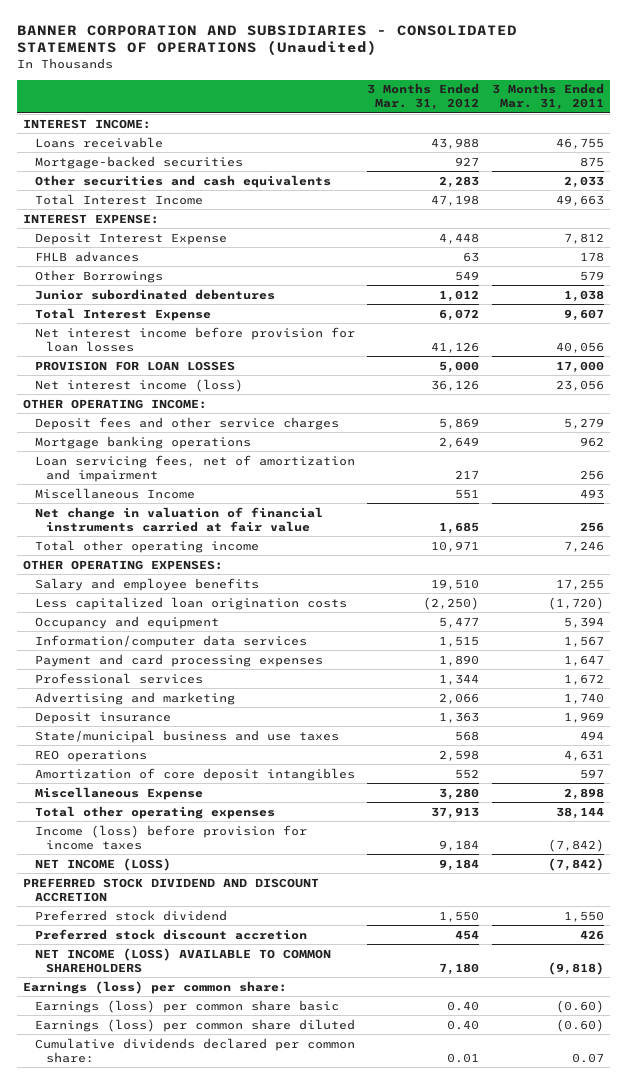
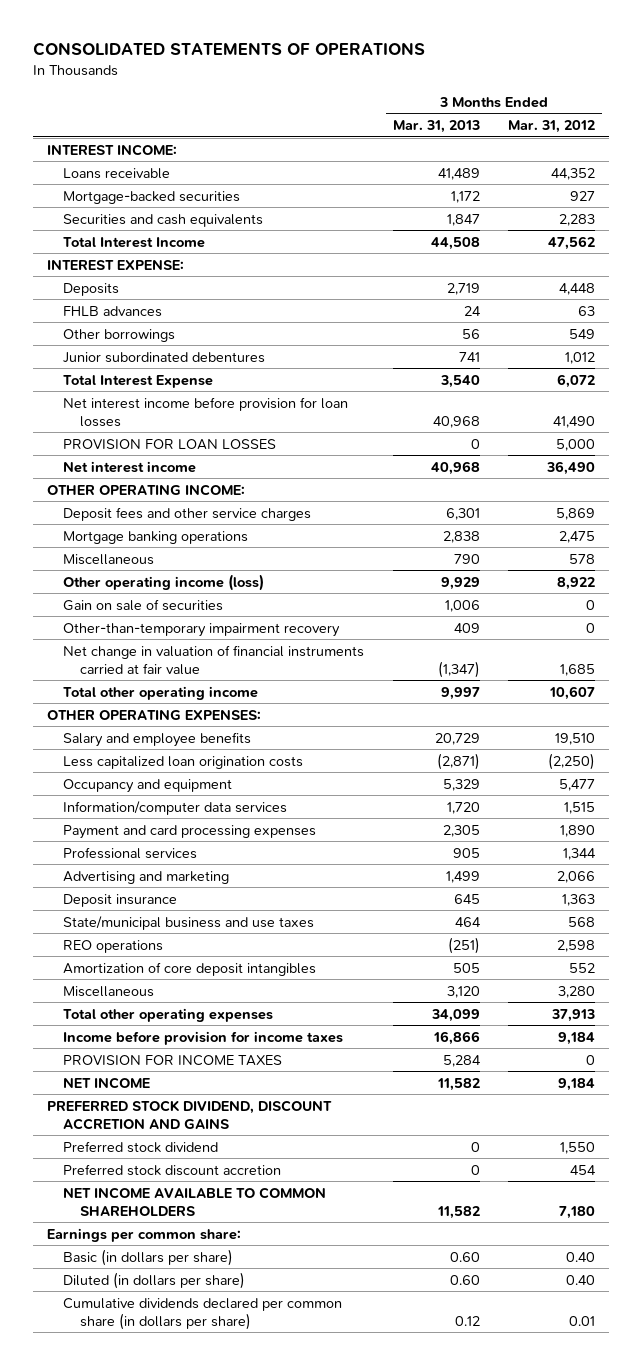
[16,24,517,56] BANNER CORPORATION AND SUBSIDIARIES - CONSOLIDATED STATEMENTS OF OPERATIONS (Unaudited) -> [32,42,425,57] CONSOLIDATED STATEMENTS OF OPERATIONS
[491,83,604,111] 3 Months Ended Mar. 31, 2011 -> none
none -> [392,120,480,134] Mar. 31, 2013
[431,137,480,149] 43,988 -> [551,167,596,180] 44,352
[34,174,331,188] Other securities and cash equivalents -> [63,213,264,227] Securities and cash equivalents
[431,194,480,206] 47,198 -> [548,235,596,250] 47,562
[34,232,227,245] Deposit Interest Expense -> [63,282,120,296] Deposits
[34,269,163,283] Other Borrowings -> [63,328,176,342] Other borrowings
[431,341,480,353] 41,126 -> [553,415,596,428] 41,490
[34,378,243,392] Net interest income (loss) -> [63,460,197,473] Net interest income
[431,379,480,391] 36,126 -> [546,460,596,475] 36,490
[34,454,355,482] Loan servicing fees, net of amortization and impairment -> none
[439,436,480,448] 2,649 -> [559,530,596,543] 2,475
[34,487,195,499] Miscellaneous Income -> [63,553,155,565] Miscellaneous
[455,488,480,499] 551 -> [569,553,596,564] 578
none -> [63,573,265,591] Other operating income (loss)
none -> [63,598,224,611] Gain on sale of securities
none -> [63,622,341,637] Other-than-temporary impairment recovery
[431,540,480,552] 10,971 -> [549,685,596,700] 10,607
[34,786,203,800] Miscellaneous Expense -> [63,985,155,997] Miscellaneous
[34,824,307,850] Income (loss) before provision for income taxes -> [63,1030,344,1045] Income before provision for income taxes
none -> [63,1054,283,1066] PROVISION FOR INCOME TAXES
[34,857,171,871] NET INCOME (LOSS) -> [63,1076,151,1089] NET INCOME
[22,877,319,902] PREFERRED STOCK DIVIDEND AND DISCOUNT ACCRETION -> [46,1099,332,1130] PREFERRED STOCK DIVIDEND, DISCOUNT ACCRETION AND GAINS
[34,947,331,973] NET INCOME (LOSS) AVAILABLE TO COMMON SHAREHOLDERS -> [63,1186,327,1216] NET INCOME AVAILABLE TO COMMON SHAREHOLDERS
[22,980,287,994] Earnings (loss) per common share: -> [46,1227,241,1242] Earnings per common share:
[34,999,339,1013] Earnings (loss) per common share basic -> [63,1248,234,1266] Basic (in dollars per share)
[34,1018,355,1032] Earnings (loss) per common share diluted -> [63,1271,246,1289] Diluted (in dollars per share)
[34,1037,355,1063] Cumulative dividends declared per common share: -> [63,1297,343,1330] Cumulative dividends declared per common share (in dollars per share)

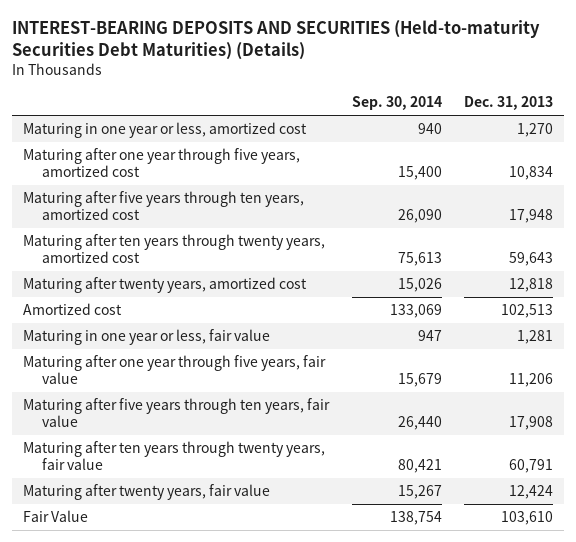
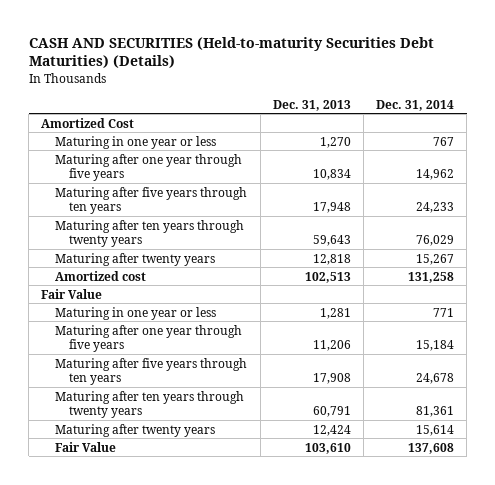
[11,19,540,60] INTEREST-BEARING DEPOSITS AND SECURITIES (Held-to-maturity Securities Debt Maturities) (Details) -> [28,36,434,69] CASH AND SECURITIES (Held-to-maturity Securities Debt Maturities) (Details)
[351,96,442,111] Sep. 30, 2014 -> none
none -> [375,99,454,111] Dec. 31, 2014
none -> [41,117,135,128] Amortized Cost
[22,122,307,139] Maturing in one year or less, amortized cost -> [55,135,217,149] Maturing in one year or less
[22,148,300,177] Maturing after one year through five years, amortized cost -> [55,153,243,181] Maturing after one year through five years
[22,191,304,220] Maturing after five years through ten years, amortized cost -> [55,186,248,214] Maturing after five years through ten years
[22,234,325,263] Maturing after ten years through twenty years, amortized cost -> [55,219,245,247] Maturing after ten years through twenty years
[22,277,307,294] Maturing after twenty years, amortized cost -> [55,252,216,266] Maturing after twenty years
none -> [41,288,103,299] Fair Value
[22,329,270,346] Maturing in one year or less, fair value -> [55,306,217,320] Maturing in one year or less
[22,355,326,384] Maturing after one year through five years, fair value -> [55,324,243,352] Maturing after one year through five years
[22,398,330,427] Maturing after five years through ten years, fair value -> [55,357,248,385] Maturing after five years through ten years
[22,441,325,470] Maturing after ten years through twenty years, fair value -> [55,390,245,418] Maturing after ten years through twenty years
[22,484,270,501] Maturing after twenty years, fair value -> [55,423,216,437] Maturing after twenty years

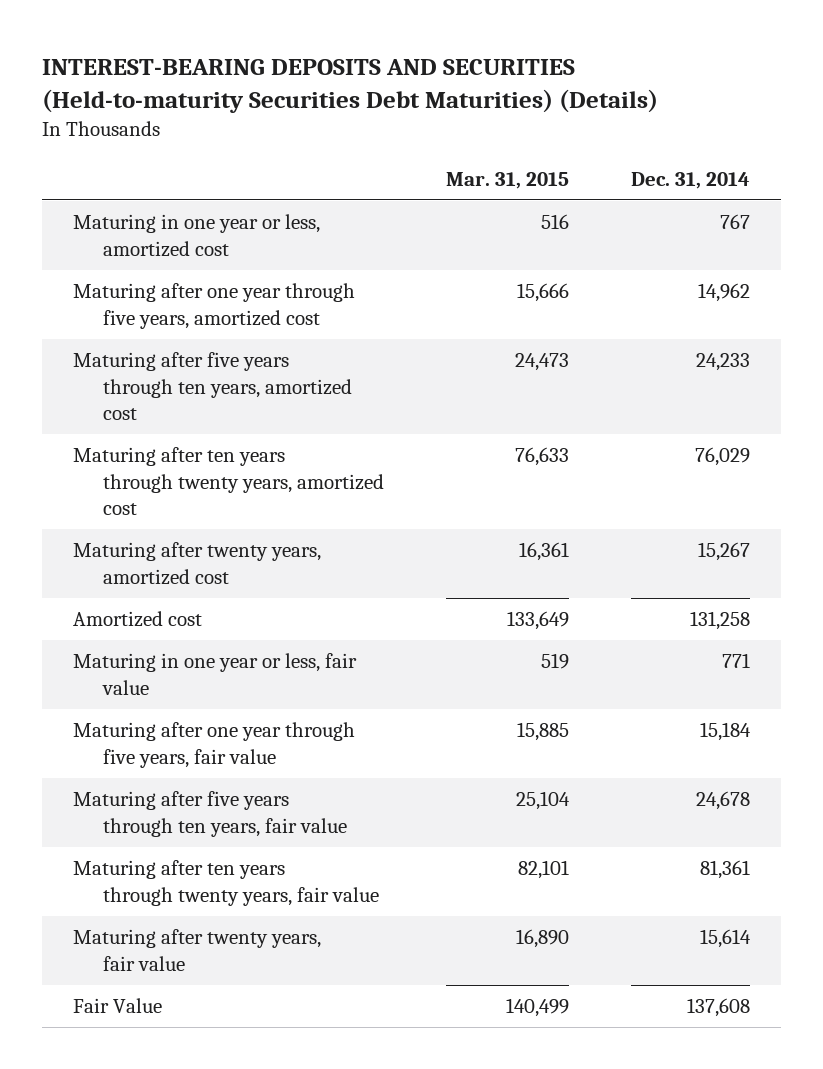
[28,36,434,69] CASH AND SECURITIES (Held-to-maturity Securities Debt Maturities) (Details) -> [42,58,659,113] INTEREST-BEARING DEPOSITS AND SECURITIES (Held-to-maturity Securities Debt Maturities) (Details)
[272,99,351,111] Dec. 31, 2013 -> none
none -> [445,171,569,189] Mar. 31, 2015
[41,117,135,128] Amortized Cost -> none
[55,135,217,149] Maturing in one year or less -> [73,214,321,257] Maturing in one year or less, amortized cost
[55,153,243,181] Maturing after one year through five years -> [73,283,356,329] Maturing after one year through five years, amortized cost
[55,186,248,214] Maturing after five years through ten years -> [73,352,352,420] Maturing after five years through ten years, amortized cost
[55,219,245,247] Maturing after ten years through twenty years -> [73,447,384,515] Maturing after ten years through twenty years, amortized cost
[55,252,216,266] Maturing after twenty years -> [73,542,322,585] Maturing after twenty years, amortized cost
[41,288,103,299] Fair Value -> none
[55,306,217,320] Maturing in one year or less -> [73,653,358,695] Maturing in one year or less, fair value
[55,324,243,352] Maturing after one year through five years -> [73,722,356,768] Maturing after one year through five years, fair value
[55,357,248,385] Maturing after five years through ten years -> [73,791,347,837] Maturing after five years through ten years, fair value
[55,390,245,418] Maturing after ten years through twenty years -> [73,860,379,906] Maturing after ten years through twenty years, fair value
[55,423,216,437] Maturing after twenty years -> [73,929,322,971] Maturing after twenty years, fair value

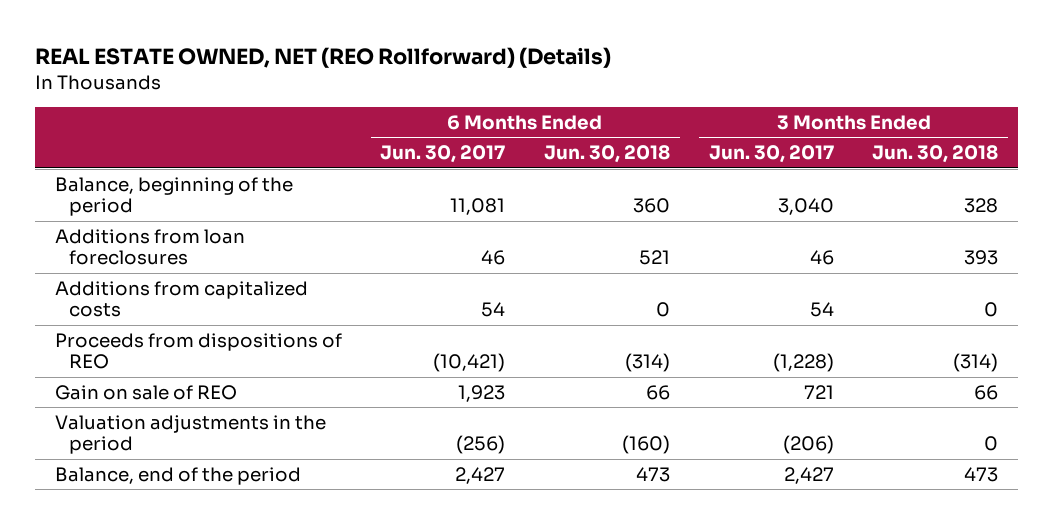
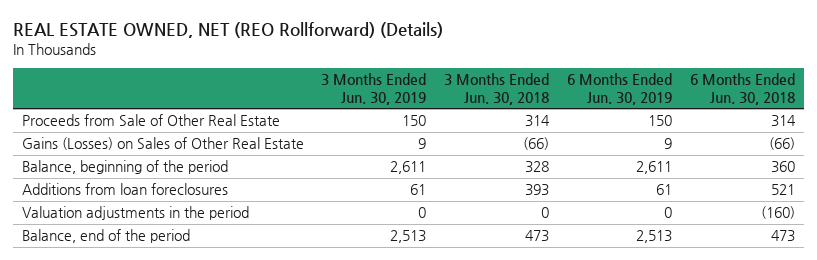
[380,145,506,164] Jun. 30, 2017 -> none
[708,145,834,164] Jun. 30, 2017 -> none
none -> [321,73,427,105] 3 Months Ended Jun. 30, 2019
none -> [567,73,673,105] 6 Months Ended Jun. 30, 2019
none -> [21,114,280,127] Proceeds from Sale of Other Real Estate
none -> [21,137,304,151] Gains (Losses) on Sales of Other Real Estate
[54,280,308,318] Additions from capitalized costs -> none
[54,332,342,370] Proceeds from dispositions of REO -> none
[54,384,237,400] Gain on sale of REO -> none

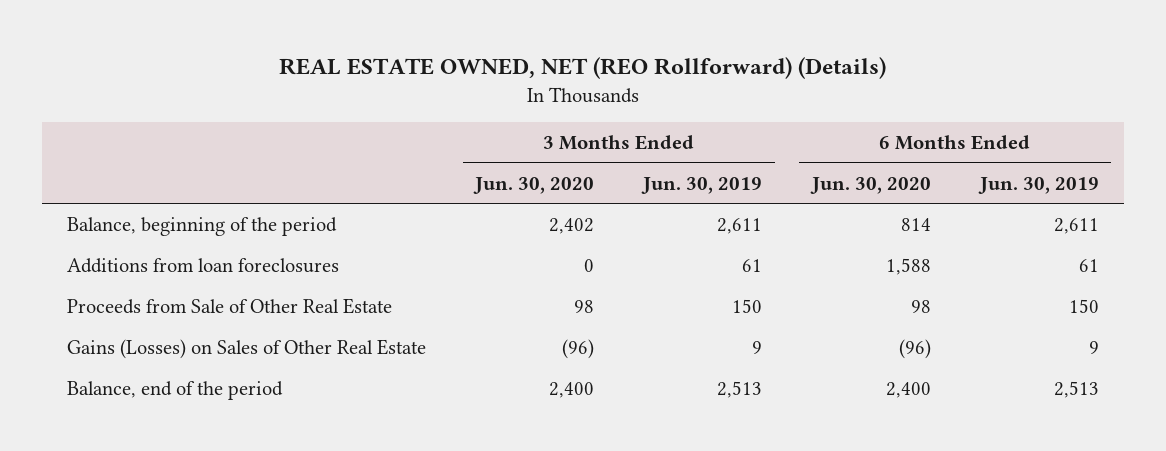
[444,73,550,105] 3 Months Ended Jun. 30, 2018 -> none
[690,73,796,105] 6 Months Ended Jun. 30, 2018 -> none
none -> [473,176,595,194] Jun. 30, 2020
none -> [809,176,931,194] Jun. 30, 2020
[21,206,249,221] Valuation adjustments in the period -> none
[21,114,280,127] Proceeds from Sale of Other Real Estate -> [66,297,392,314] Proceeds from Sale of Other Real Estate
[21,137,304,151] Gains (Losses) on Sales of Other Real Estate -> [66,338,426,359] Gains (Losses) on Sales of Other Real Estate

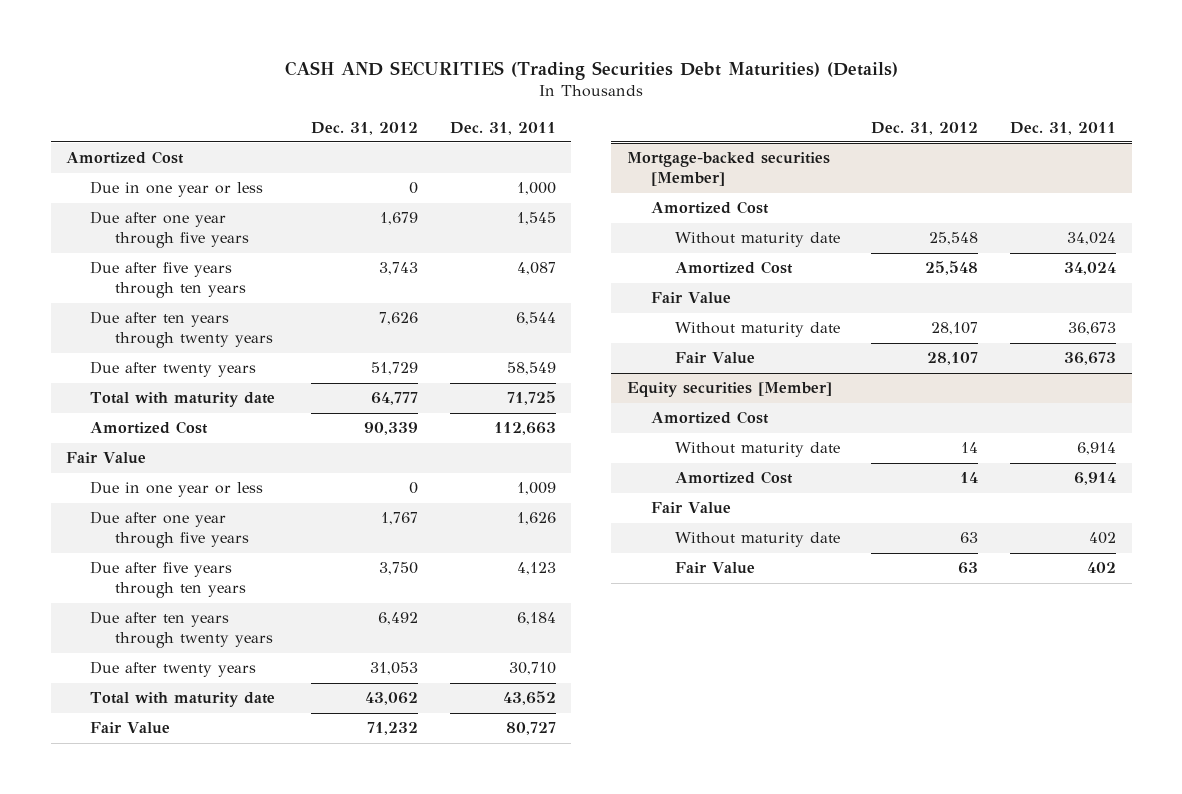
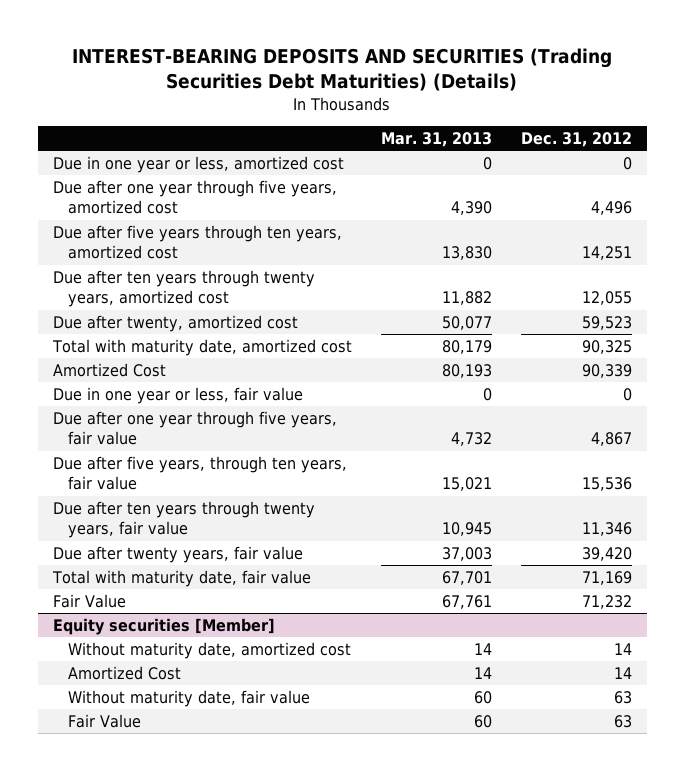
[285,61,899,81] CASH AND SECURITIES (Trading Securities Debt Maturities) (Details) -> [72,48,613,92] INTEREST-BEARING DEPOSITS AND SECURITIES (Trading Securities Debt Maturities) (Details)
[449,121,556,135] Dec. 31, 2011 -> none
none -> [380,132,492,148] Mar. 31, 2013
[66,151,185,165] Amortized Cost -> none
[90,181,264,198] Due in one year or less -> [52,156,344,174] Due in one year or less, amortized cost
[90,211,249,249] Due after one year through five years -> [52,180,337,215] Due after one year through five years, amortized cost
[380,212,419,226] 1,679 -> [591,201,633,216] 4,496
[90,261,246,299] Due after five years through ten years -> [52,225,342,260] Due after five years through ten years, amortized cost
[379,262,419,276] 3,743 -> [582,246,633,261] 14,251
[90,311,273,349] Due after ten years through twenty years -> [52,270,315,308] Due after ten years through twenty years, amortized cost
[379,312,419,326] 7,626 -> [582,291,633,306] 12,055
[90,361,257,378] Due after twenty years -> [52,315,298,333] Due after twenty, amortized cost
[371,362,419,376] 51,729 -> [582,316,633,331] 59,523
[90,392,276,408] Total with maturity date -> [51,339,352,357] Total with maturity date, amortized cost
[371,392,419,406] 64,777 -> [582,340,633,355] 90,325
[66,452,147,465] Fair Value -> none
[90,481,264,498] Due in one year or less -> [52,387,303,405] Due in one year or less, fair value
[90,511,249,549] Due after one year through five years -> [52,411,337,446] Due after one year through five years, fair value
[381,512,419,526] 1,767 -> [591,432,633,447] 4,867
[90,561,246,599] Due after five years through ten years -> [52,456,347,491] Due after five years, through ten years, fair value
[379,562,419,576] 3,750 -> [582,477,633,492] 15,536
[90,611,273,649] Due after ten years through twenty years -> [52,501,315,539] Due after ten years through twenty years, fair value
[378,612,419,626] 6,492 -> [582,522,633,537] 11,346
[90,661,257,678] Due after twenty years -> [52,546,303,564] Due after twenty years, fair value
[370,662,419,676] 31,053 -> [582,547,633,562] 39,420
[90,692,276,708] Total with maturity date -> [51,570,311,588] Total with maturity date, fair value
[365,692,419,706] 43,062 -> [582,571,633,586] 71,169
[626,152,830,187] Mortgage-backed securities [Member] -> none
[650,201,769,215] Amortized Cost -> none
[674,232,840,248] Without maturity date -> none
[674,261,793,275] Amortized Cost -> none
[650,292,731,305] Fair Value -> none
[674,322,840,338] Without maturity date -> none
[674,352,755,365] Fair Value -> none
[650,411,769,425] Amortized Cost -> none
[674,442,840,458] Without maturity date -> [67,642,351,660] Without maturity date, amortized cost
[650,502,731,515] Fair Value -> none
[674,532,840,548] Without maturity date -> [67,690,310,708] Without maturity date, fair value

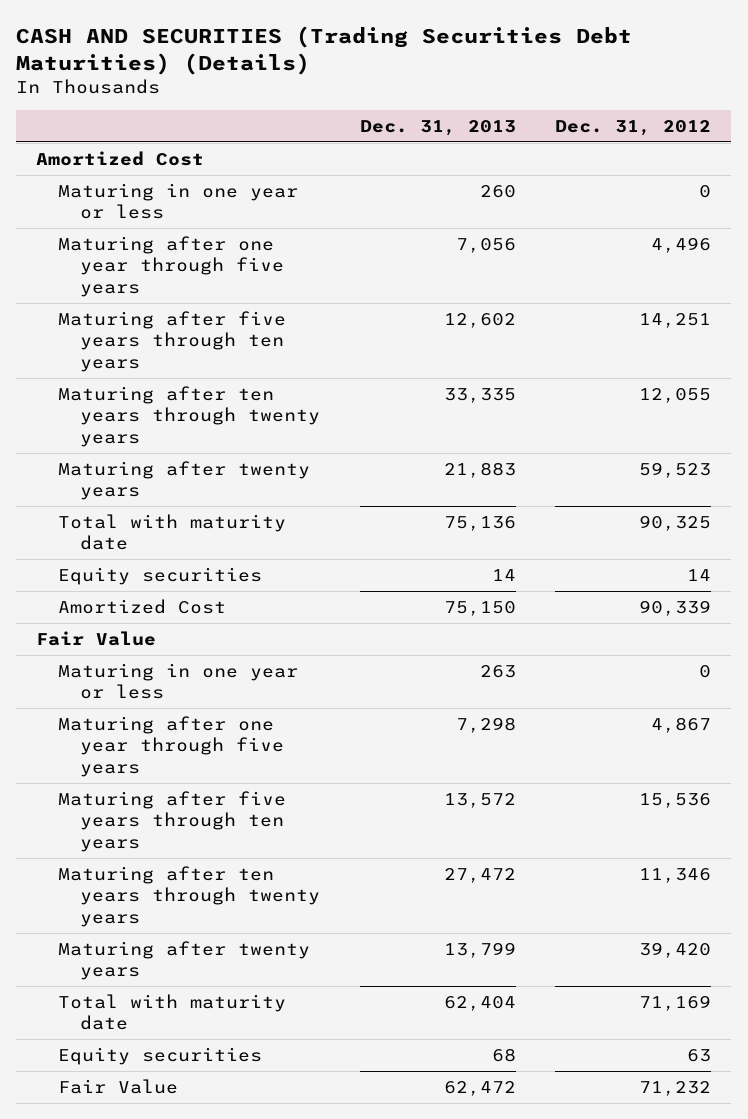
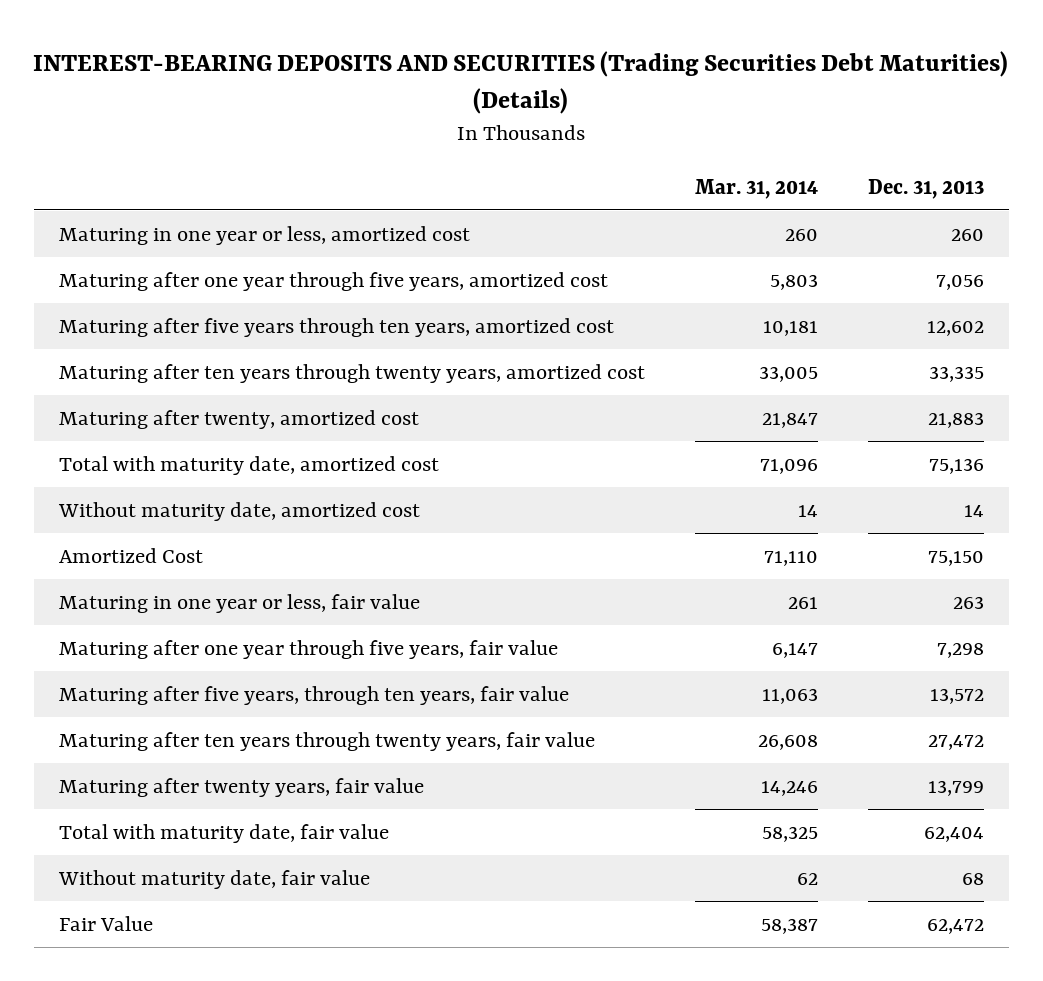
[16,25,633,75] CASH AND SECURITIES (Trading Securities Debt Maturities) (Details) -> [33,50,1009,115] INTEREST-BEARING DEPOSITS AND SECURITIES (Trading Securities Debt Maturities) (Details)
[555,119,712,136] Dec. 31, 2012 -> none
none -> [694,178,818,199] Mar. 31, 2014
[36,150,205,166] Amortized Cost -> none
[58,182,299,220] Maturing in one year or less -> [58,225,470,245] Maturing in one year or less, amortized cost
[58,235,285,298] Maturing after one year through five years -> [58,271,608,291] Maturing after one year through five years, amortized cost
[58,310,287,373] Maturing after five years through ten years -> [58,317,614,337] Maturing after five years through ten years, amortized cost
[58,385,321,448] Maturing after ten years through twenty years -> [58,363,645,383] Maturing after ten years through twenty years, amortized cost
[58,460,311,501] Maturing after twenty years -> [58,409,419,429] Maturing after twenty, amortized cost
[58,513,287,551] Total with maturity date -> [58,455,439,475] Total with maturity date, amortized cost
[58,566,263,585] Equity securities -> [57,501,420,521] Without maturity date, amortized cost
[36,630,157,646] Fair Value -> none
[58,662,299,700] Maturing in one year or less -> [58,593,420,613] Maturing in one year or less, fair value
[58,715,285,778] Maturing after one year through five years -> [58,639,558,659] Maturing after one year through five years, fair value
[58,790,287,853] Maturing after five years through ten years -> [58,685,569,705] Maturing after five years, through ten years, fair value
[58,865,321,928] Maturing after ten years through twenty years -> [58,731,595,751] Maturing after ten years through twenty years, fair value
[58,940,311,981] Maturing after twenty years -> [58,777,424,797] Maturing after twenty years, fair value
[58,993,287,1031] Total with maturity date -> [58,823,389,843] Total with maturity date, fair value
[58,1046,263,1065] Equity securities -> [57,869,370,889] Without maturity date, fair value

